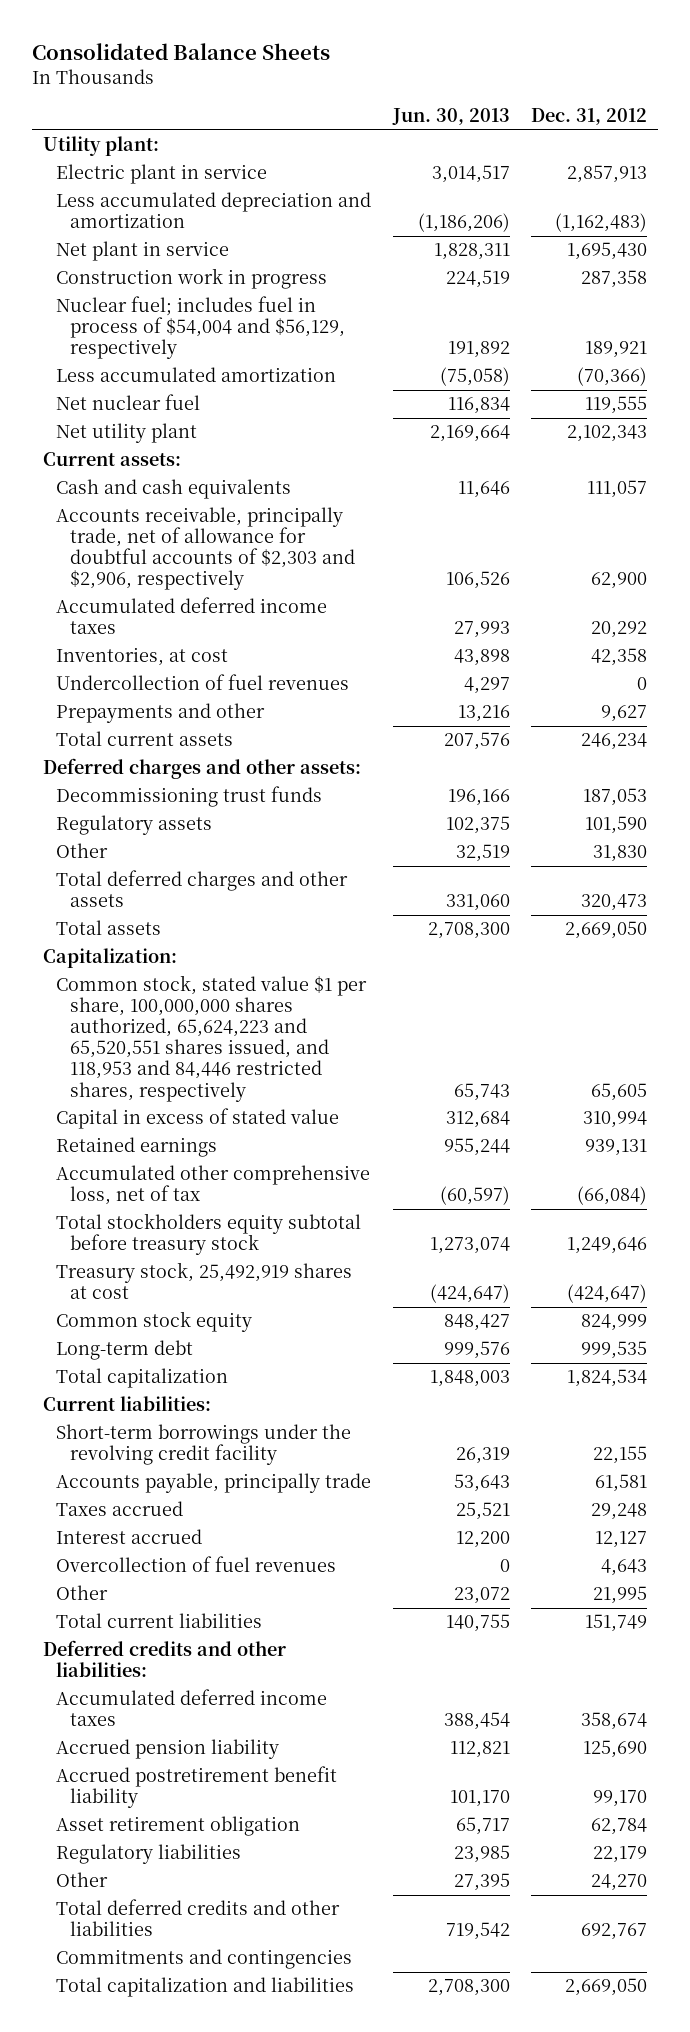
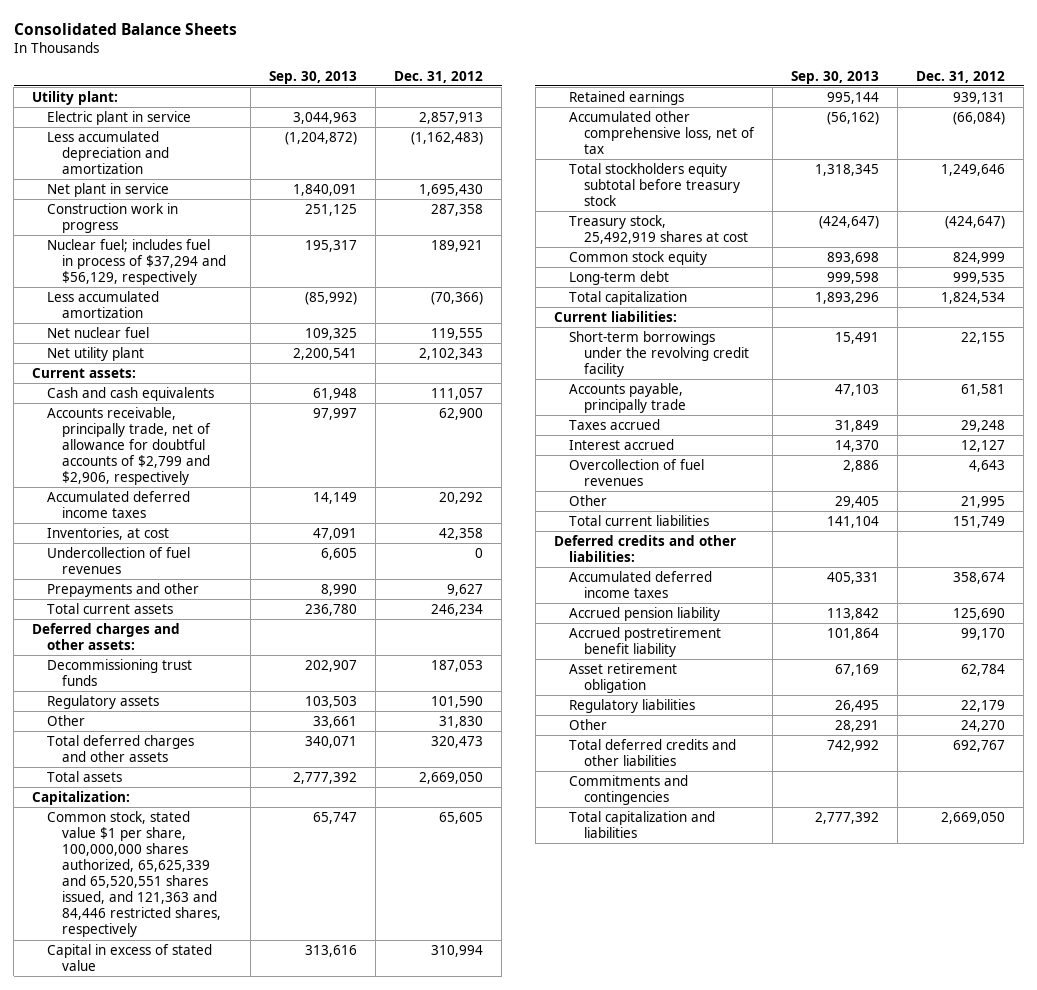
[391,108,510,126] Jun. 30, 2013 -> none
none -> [269,70,358,84] Sep. 30, 2013
[56,296,345,360] Nuclear fuel; includes fuel in process of $54,004 and $56,129, respectively -> [47,238,226,285] Nuclear fuel; includes fuel in process of $37,294 and $56,129, respectively
[56,507,355,591] Accounts receivable, principally trade, net of allowance for doubtful accounts of $2,303 and $2,906, respectively -> [47,406,211,486] Accounts receivable, principally trade, net of allowance for doubtful accounts of $2,799 and $2,906, respectively
[56,975,368,1102] Common stock, stated value $1 per share, 100,000,000 shares authorized, 65,624,223 and 65,520,551 shares issued, and 118,953 and 84,446 restricted shares, respectively -> [47,810,221,938] Common stock, stated value $1 per share, 100,000,000 shares authorized, 65,625,339 and 65,520,551 shares issued, and 121,363 and 84,446 restricted shares, respectively

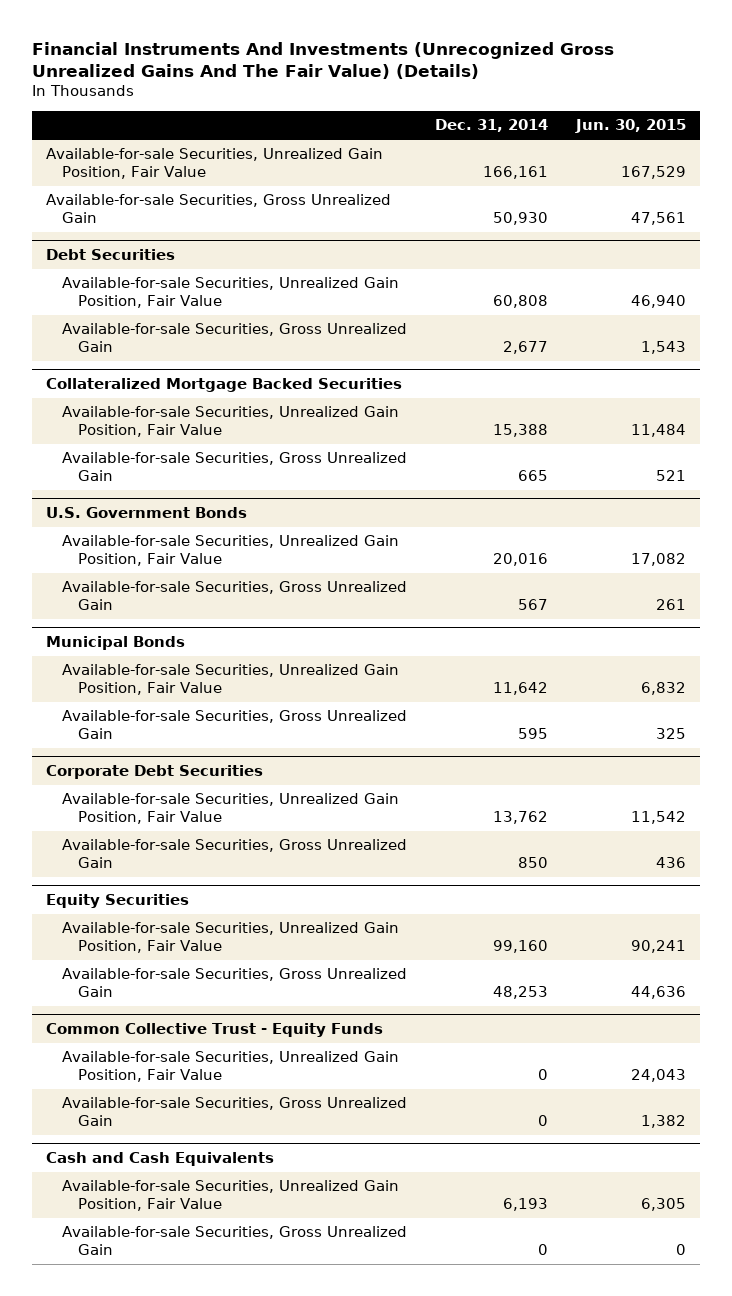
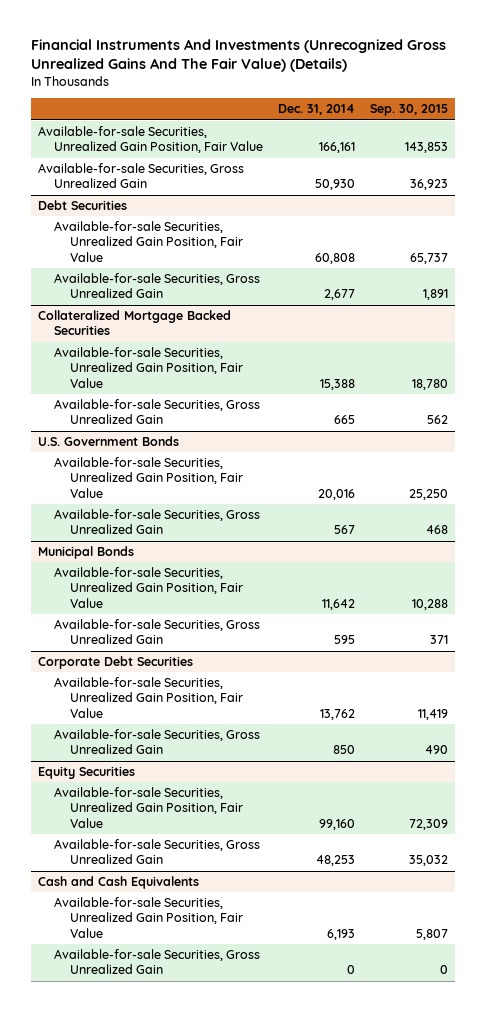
[575,118,687,133] Jun. 30, 2015 -> none
none -> [369,104,448,117] Sep. 30, 2015
[46,1023,384,1038] Common Collective Trust - Equity Funds -> none
[62,1051,400,1083] Available-for-sale Securities, Unrealized Gain Position, Fair Value -> none
[62,1097,408,1127] Available-for-sale Securities, Gross Unrealized Gain -> none

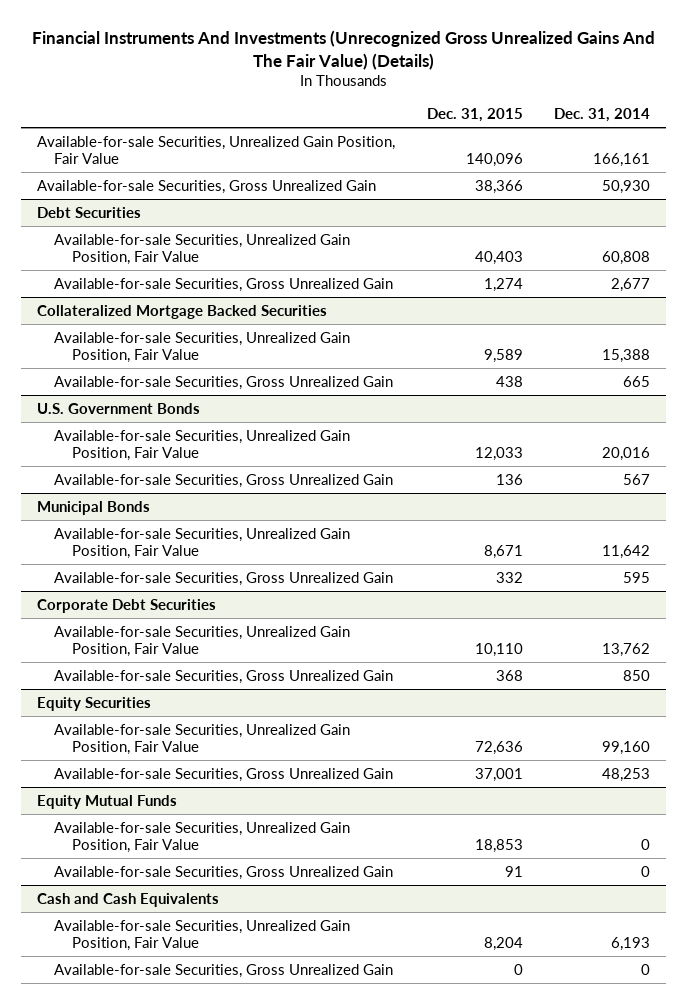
[369,104,448,117] Sep. 30, 2015 -> none
none -> [426,108,523,123] Dec. 31, 2015
none -> [37,794,178,809] Equity Mutual Funds
none -> [54,821,351,853] Available-for-sale Securities, Unrealized Gain Position, Fair Value
none -> [54,865,394,880] Available-for-sale Securities, Gross Unrealized Gain

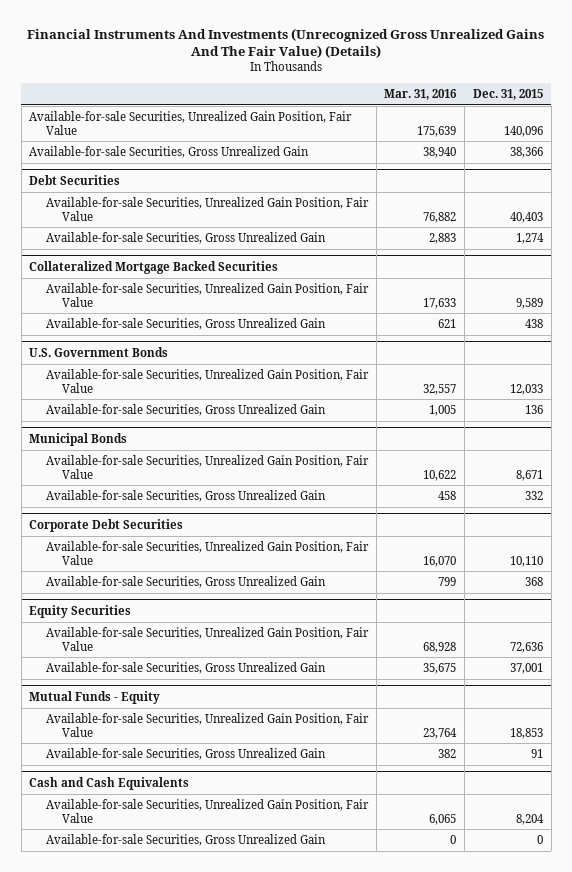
[554,108,651,123] Dec. 31, 2014 -> none
none -> [384,88,458,100] Mar. 31, 2016
[37,794,178,809] Equity Mutual Funds -> [29,690,161,704] Mutual Funds - Equity

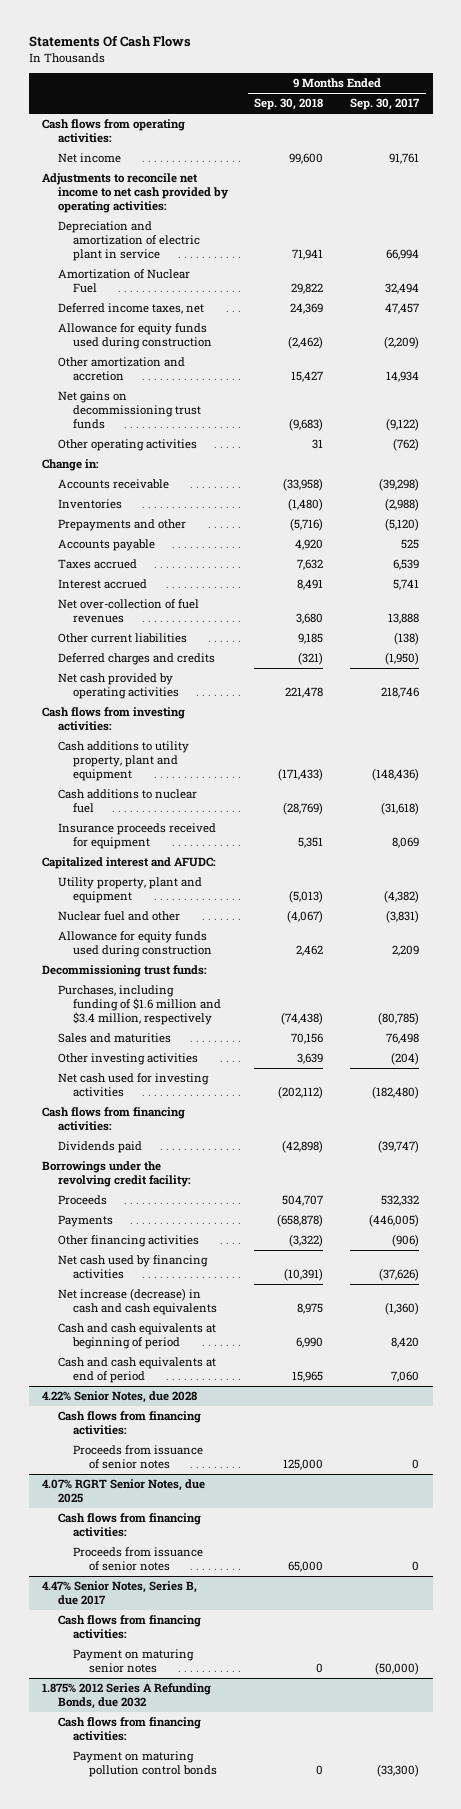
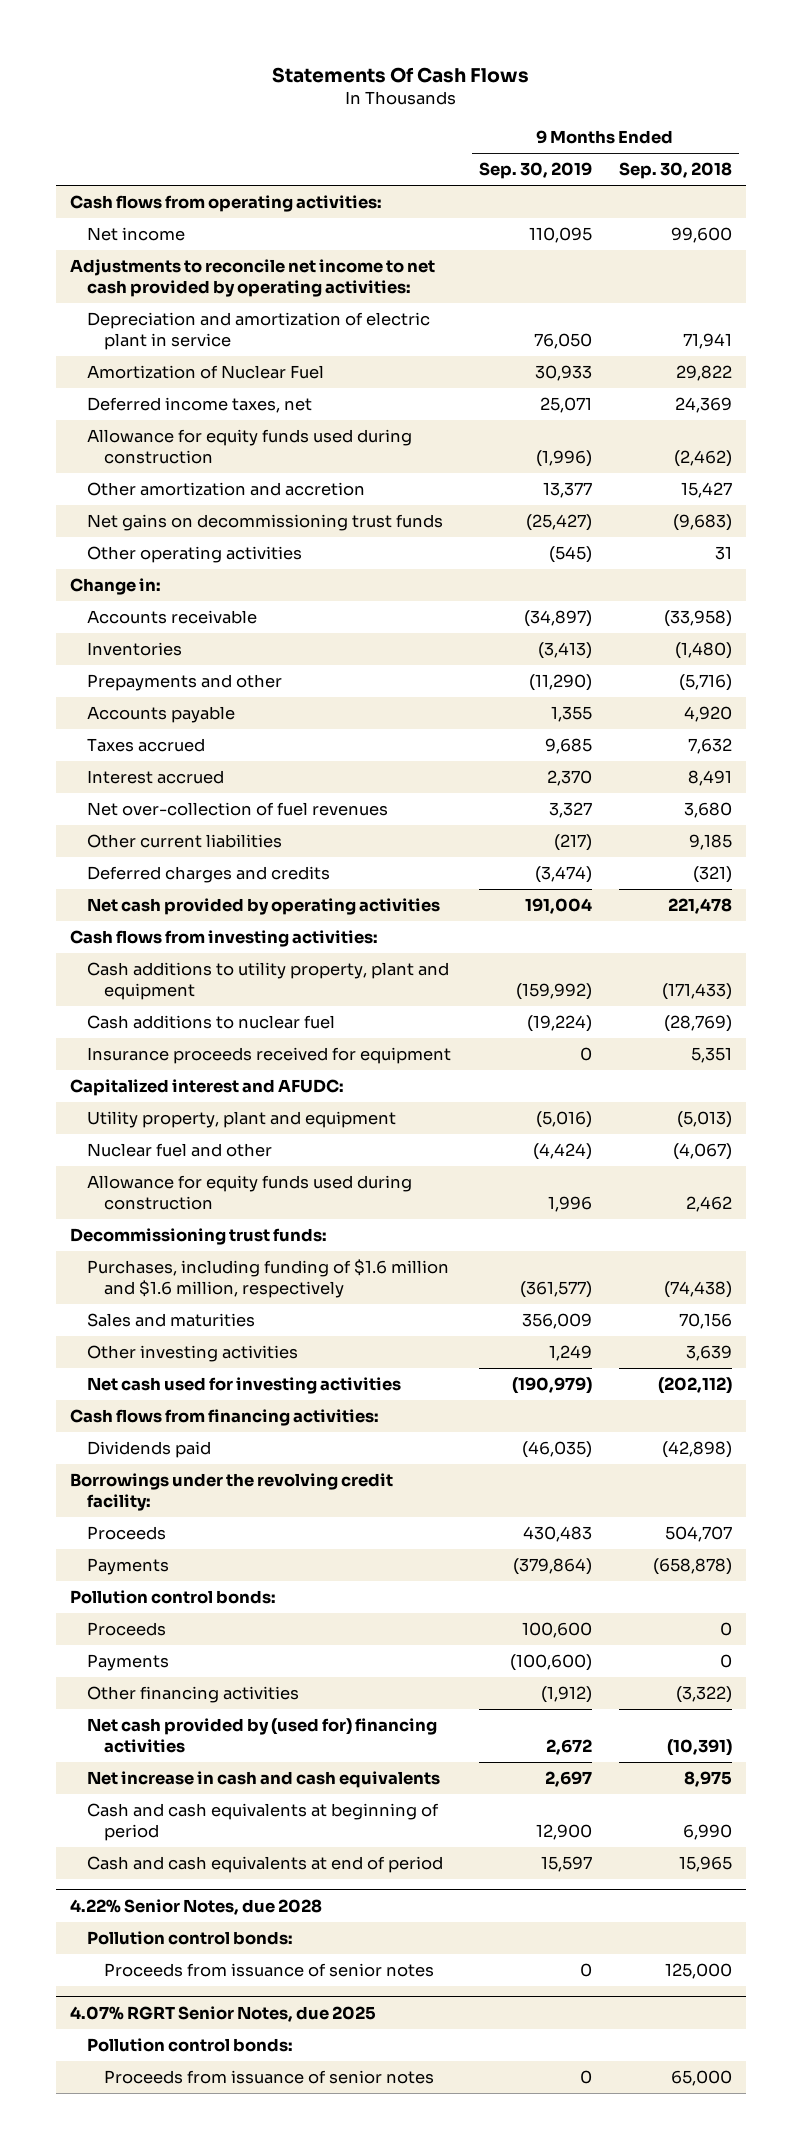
[350,98,421,111] Sep. 30, 2017 -> none
none -> [478,162,592,180] Sep. 30, 2019
[57,985,222,1026] Purchases, including funding of $1.6 million and $3.4 million, respectively -> [87,1259,450,1299] Purchases, including funding of $1.6 million and $1.6 million, respectively
none -> [69,1590,276,1605] Pollution control bonds:
none -> [87,1622,167,1637] Proceeds
none -> [87,1654,170,1672] Payments
[57,1255,208,1280] Net cash used by financing activities -> [87,1718,438,1754] Net cash provided by (used for) financing activities
[57,1288,218,1316] Net increase (decrease) in cash and cash equivalents -> [87,1771,441,1789] Net increase in cash and cash equivalents
[57,1411,201,1436] Cash flows from financing activities: -> none
none -> [87,1931,294,1946] Pollution control bonds:
[57,1513,201,1538] Cash flows from financing activities: -> none
none -> [87,2038,294,2053] Pollution control bonds:
[42,1581,198,1606] 4.47% Senior Notes, Series B, due 2017 -> none
[57,1615,201,1640] Cash flows from financing activities: -> none
[73,1649,195,1674] Payment on maturing senior notes -> none
[42,1683,212,1710] 1.875% 2012 Series A Refunding Bonds, due 2032 -> none
[57,1717,201,1742] Cash flows from financing activities: -> none
[73,1751,217,1778] Payment on maturing pollution control bonds -> none

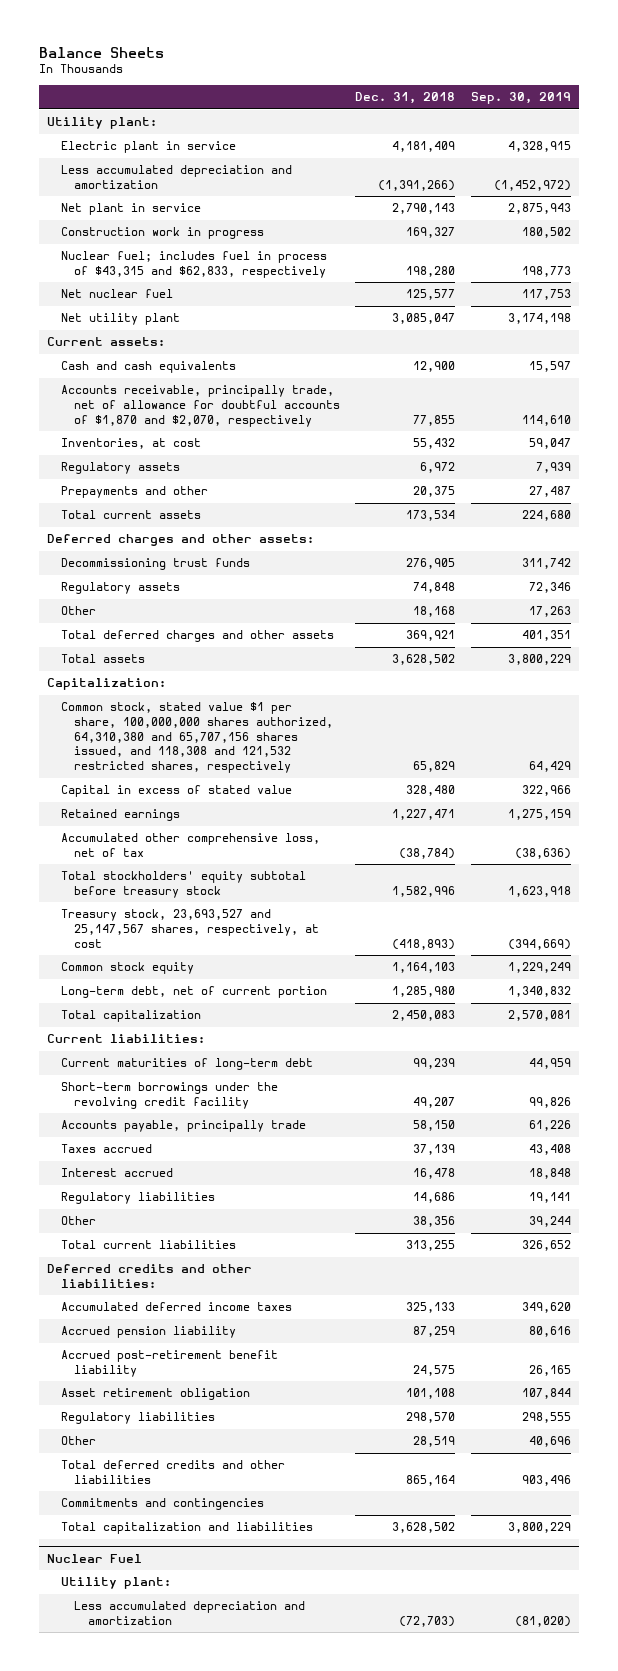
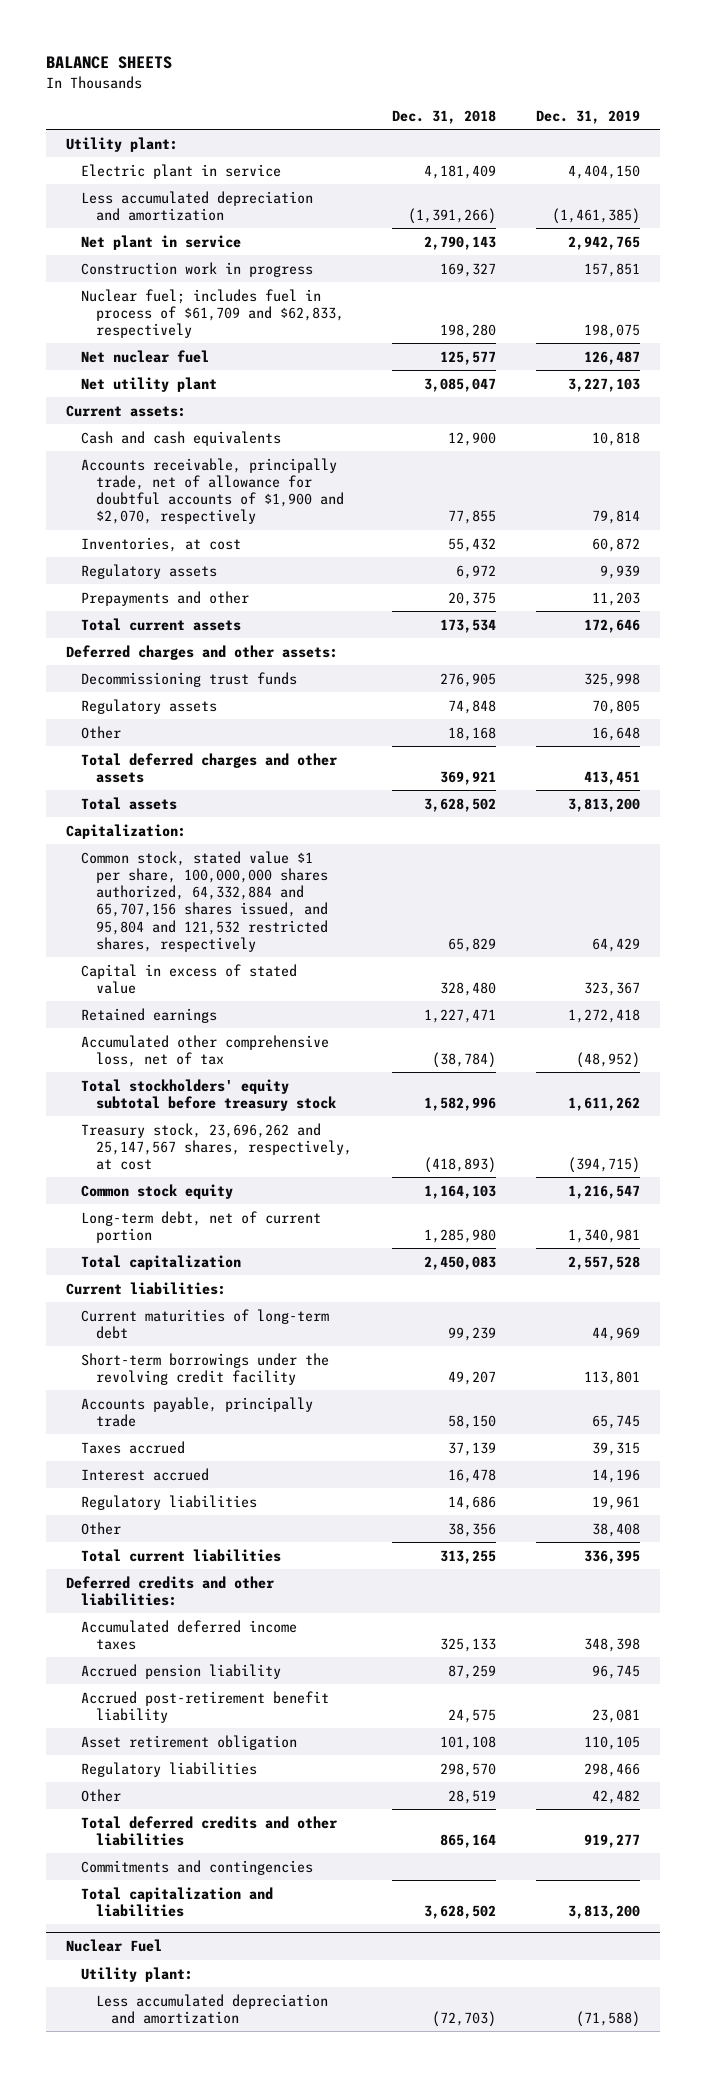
[39,46,165,58] Balance Sheets -> [45,56,172,70] BALANCE SHEETS
[470,92,571,105] Sep. 30, 2019 -> none
none -> [536,109,641,124] Dec. 31, 2019
[60,251,327,279] Nuclear fuel; includes fuel in process of $43,315 and $62,833, respectively -> [80,288,344,339] Nuclear fuel; includes fuel in process of $61,709 and $62,833, respectively
[60,385,341,427] Accounts receivable, principally trade, net of allowance for doubtful accounts of $1,870 and $2,070, respectively -> [80,457,344,525] Accounts receivable, principally trade, net of allowance for doubtful accounts of $1,900 and $2,070, respectively
[60,702,334,774] Common stock, stated value $1 per share, 100,000,000 shares authorized, 64,310,380 and 65,707,156 shares issued, and 118,308 and 121,532 restricted shares, respectively -> [80,850,328,952] Common stock, stated value $1 per share, 100,000,000 shares authorized, 64,332,884 and 65,707,156 shares issued, and 95,804 and 121,532 restricted shares, respectively
[60,909,320,948] Treasury stock, 23,693,527 and 25,147,567 shares, respectively, at cost -> [80,1122,352,1171] Treasury stock, 23,696,262 and 25,147,567 shares, respectively, at cost

